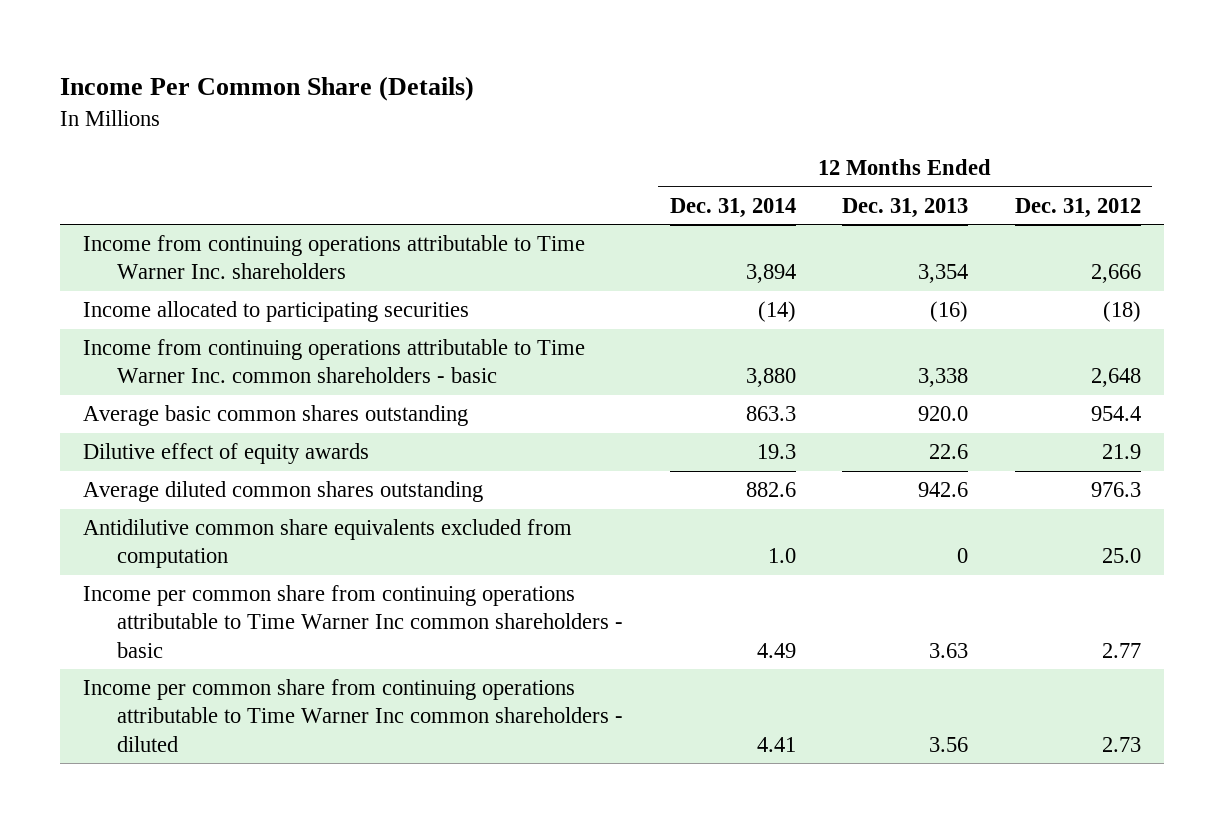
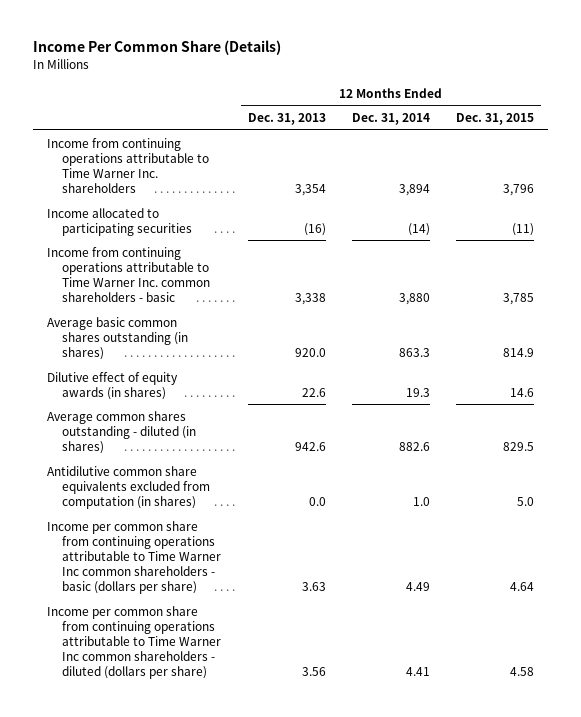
[1014,197,1141,218] Dec. 31, 2012 -> none
none -> [456,113,535,126] Dec. 31, 2015
[83,405,469,427] Average basic common shares outstanding -> [46,316,189,360] Average basic common shares outstanding (in shares)
[83,443,370,465] Dilutive effect of equity awards -> [46,371,178,400] Dilutive effect of equity awards (in shares)
[83,481,484,503] Average diluted common shares outstanding -> [46,410,197,454] Average common shares outstanding - diluted (in shares)
[83,519,573,569] Antidilutive common share equivalents excluded from computation -> [46,465,211,509] Antidilutive common share equivalents excluded from computation (in shares)
[957,548,969,564] 0 -> [308,496,326,506] 0.0
[83,585,623,658] Income per common share from continuing operations attributable to Time Warner Inc common shareholders - basic -> [46,520,222,595] Income per common share from continuing operations attributable to Time Warner Inc common shareholders - basic (dollars per share)
[83,679,623,752] Income per common share from continuing operations attributable to Time Warner Inc common shareholders - diluted -> [46,605,222,680] Income per common share from continuing operations attributable to Time Warner Inc common shareholders - diluted (dollars per share)

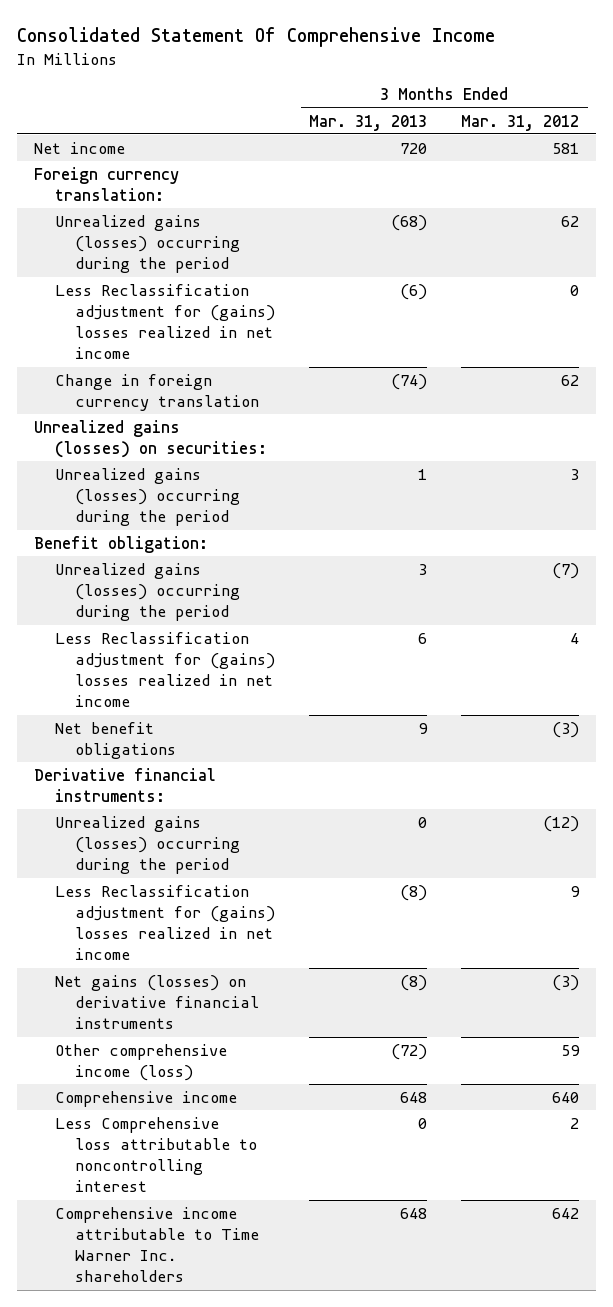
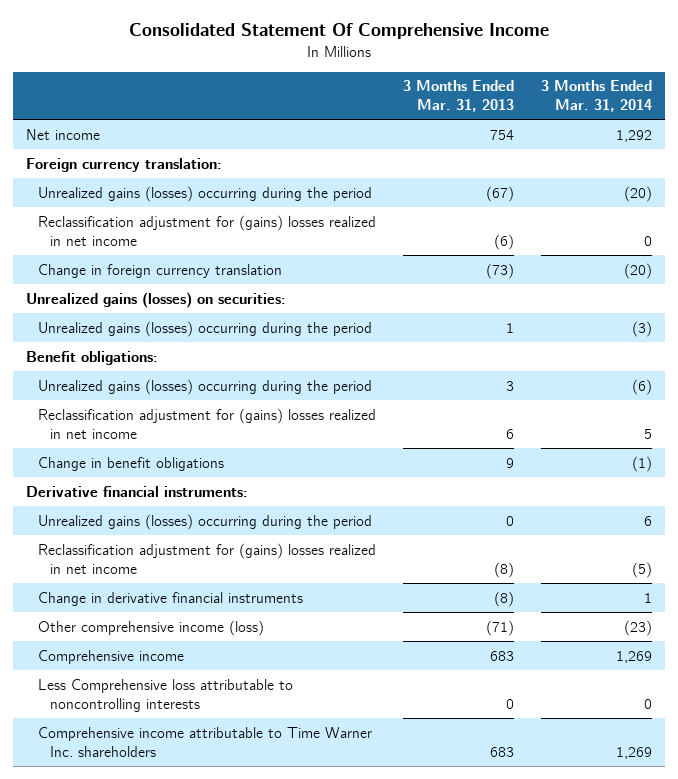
[461,114,580,131] Mar. 31, 2012 -> none
none -> [540,80,652,113] 3 Months Ended Mar. 31, 2014
[400,142,428,154] 720 -> [489,129,514,140] 754
[391,214,428,231] (68) -> [485,185,514,202] (67)
[54,283,276,360] Less Reclassification adjustment for (gains) losses realized in net income -> [37,214,376,246] Reclassification adjustment for (gains) losses realized in net income
[391,373,428,390] (74) -> [485,262,514,279] (73)
[33,535,208,553] Benefit obligation: -> [26,350,159,365] Benefit obligations:
[54,631,276,708] Less Reclassification adjustment for (gains) losses realized in net income -> [37,407,376,439] Reclassification adjustment for (gains) losses realized in net income
[54,721,177,760] Net benefit obligations -> [37,456,224,471] Change in benefit obligations
[54,884,276,961] Less Reclassification adjustment for (gains) losses realized in net income -> [37,542,376,574] Reclassification adjustment for (gains) losses realized in net income
[54,974,260,1030] Net gains (losses) on derivative financial instruments -> [37,591,303,606] Change in derivative financial instruments
[391,1043,428,1060] (72) -> [485,619,514,636] (71)
[400,1091,428,1103] 648 -> [489,650,514,661] 683
[54,1116,258,1193] Less Comprehensive loss attributable to noncontrolling interest -> [37,678,293,712] Less Comprehensive loss attributable to noncontrolling interests
[400,1207,428,1219] 648 -> [489,746,514,757] 683

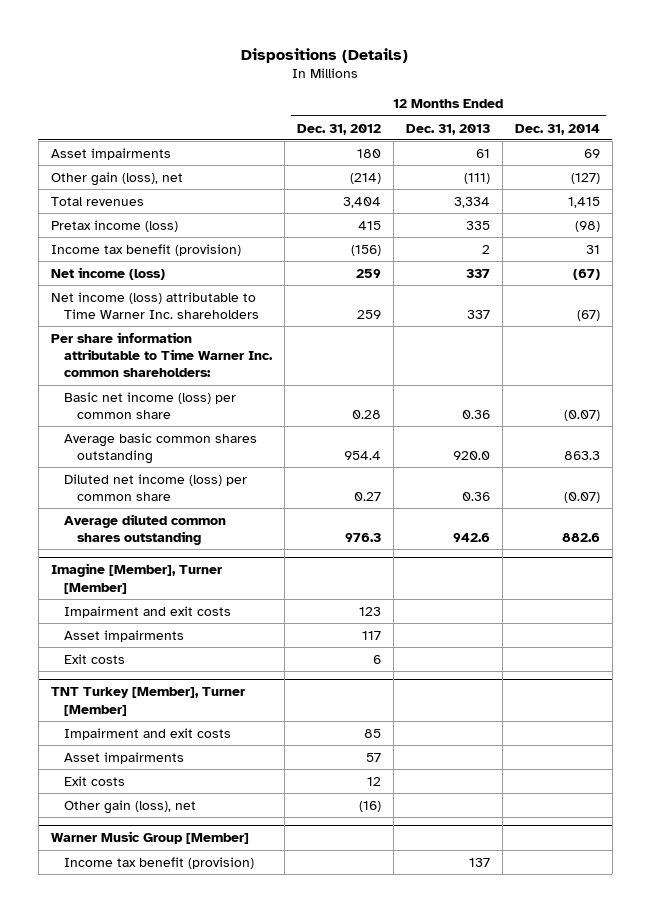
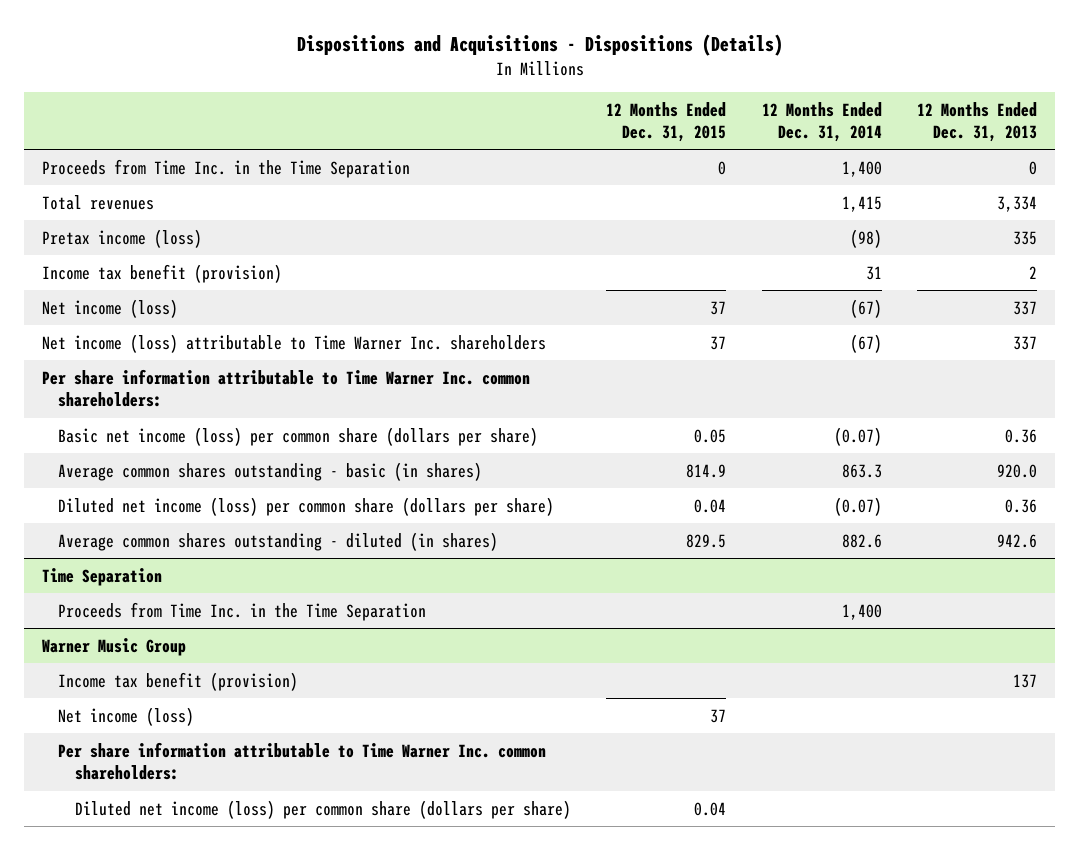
[241,47,409,63] Dispositions (Details) -> [296,34,783,57] Dispositions and Acquisitions - Dispositions (Details)
[296,123,381,135] Dec. 31, 2012 -> none
none -> [606,101,727,142] 12 Months Ended Dec. 31, 2015
[50,147,171,160] Asset impairments -> none
[50,171,183,186] Other gain (loss), net -> none
none -> [41,158,410,178] Proceeds from Time Inc. in the Time Separation
[50,563,222,594] Imagine [Member], Turner [Member] -> none
[64,605,232,618] Impairment and exit costs -> none
[64,629,185,642] Asset impairments -> none
[64,653,126,664] Exit costs -> none
[50,687,245,716] TNT Turkey [Member], Turner [Member] -> none
[64,727,232,740] Impairment and exit costs -> none
[64,751,185,764] Asset impairments -> none
[64,775,126,786] Exit costs -> none
[64,799,197,814] Other gain (loss), net -> none
[64,391,237,420] Basic net income (loss) per common share -> [58,426,539,446] Basic net income (loss) per common share (dollars per share)
[64,432,258,465] Average basic common shares outstanding -> [58,461,483,481] Average common shares outstanding - basic (in shares)
[64,473,248,502] Diluted net income (loss) per common share -> [58,496,555,516] Diluted net income (loss) per common share (dollars per share)
[64,513,227,546] Average diluted common shares outstanding -> [58,531,499,551] Average common shares outstanding - diluted (in shares)
none -> [41,567,162,586] Time Separation
none -> [58,601,427,621] Proceeds from Time Inc. in the Time Separation
[50,831,249,845] Warner Music Group [Member] -> [41,637,186,656] Warner Music Group
none -> [58,706,195,726] Net income (loss)
none -> [58,741,547,780] Per share information attributable to Time Warner Inc. common shareholders:
none -> [74,799,571,819] Diluted net income (loss) per common share (dollars per share)

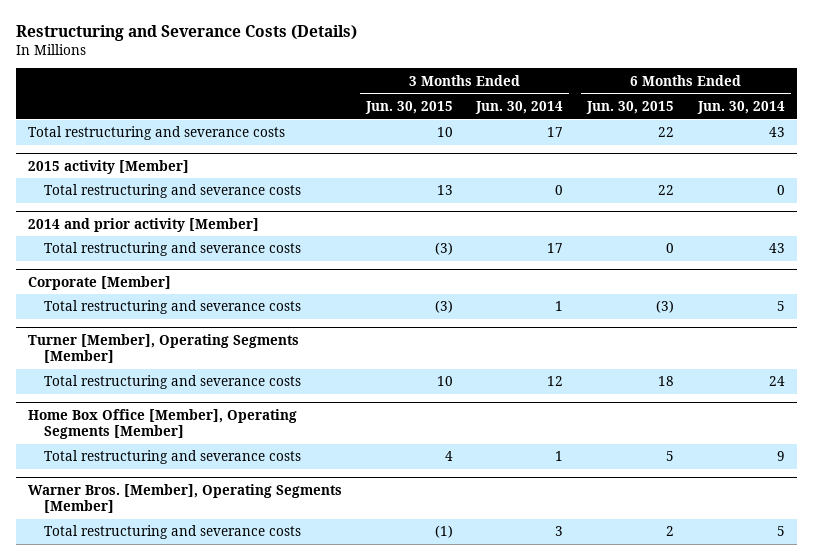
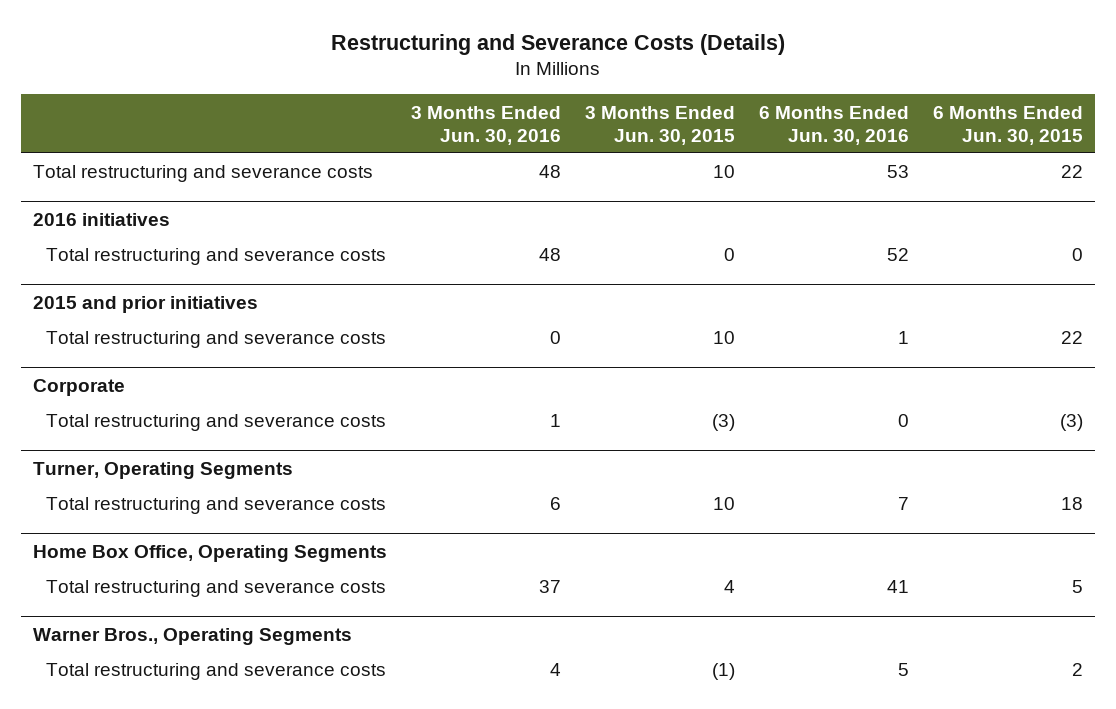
[475,100,564,114] Jun. 30, 2014 -> none
[696,100,785,114] Jun. 30, 2014 -> none
none -> [410,105,561,145] 3 Months Ended Jun. 30, 2016
none -> [758,105,909,145] 6 Months Ended Jun. 30, 2016
[28,159,190,174] 2015 activity [Member] -> [32,212,170,226] 2016 initiatives
[436,185,453,196] 13 -> [723,248,735,262] 0
[658,185,675,196] 22 -> [1071,248,1083,262] 0
[28,217,260,232] 2014 and prior activity [Member] -> [32,295,258,313] 2015 and prior initiatives
[434,242,453,256] (3) -> [712,331,735,345] 10
[666,243,675,254] 0 -> [1060,331,1083,345] 22
[28,275,172,290] Corporate [Member] -> [32,378,125,396] Corporate
[28,333,300,364] Turner [Member], Operating Segments [Member] -> [32,461,293,479] Turner, Operating Segments
[28,408,298,440] Home Box Office [Member], Operating Segments [Member] -> [32,544,387,562] Home Box Office, Operating Segments
[28,483,343,514] Warner Bros. [Member], Operating Segments [Member] -> [32,627,352,645] Warner Bros., Operating Segments

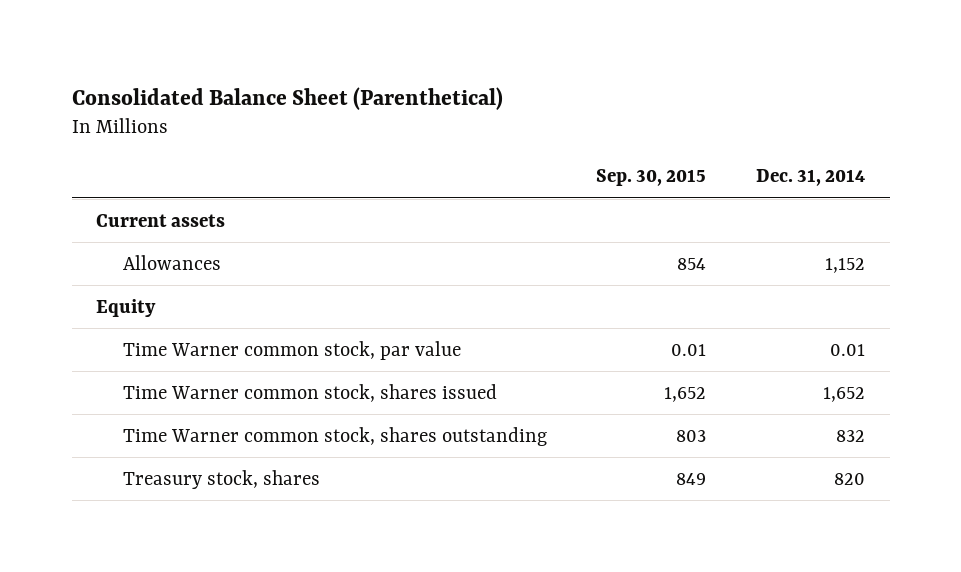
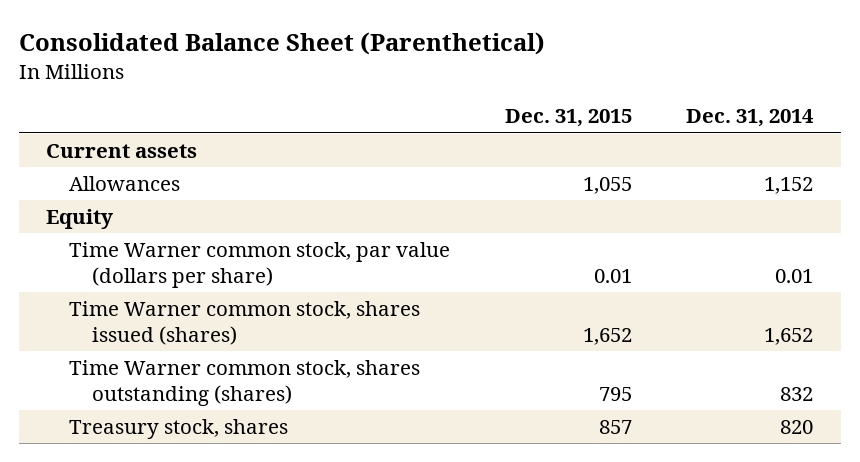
[596,169,707,187] Sep. 30, 2015 -> none
none -> [504,109,632,128] Dec. 31, 2015
[122,340,461,360] Time Warner common stock, par value -> [69,241,451,288] Time Warner common stock, par value (dollars per share)
[122,383,497,402] Time Warner common stock, shares issued -> [69,300,421,345] Time Warner common stock, shares issued (shares)
[122,426,547,446] Time Warner common stock, shares outstanding -> [69,359,421,406] Time Warner common stock, shares outstanding (shares)

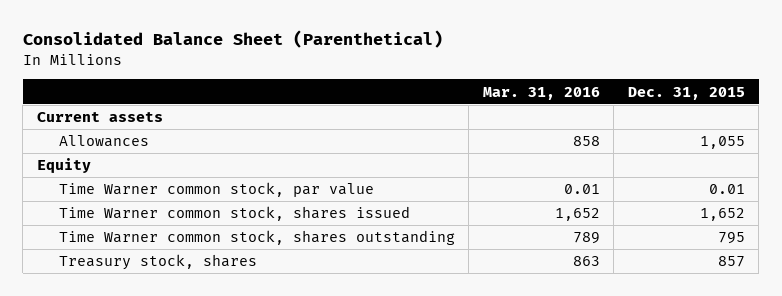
[686,109,815,128] Dec. 31, 2014 -> none
none -> [482,86,600,100] Mar. 31, 2016
[69,241,451,288] Time Warner common stock, par value (dollars per share) -> [58,182,374,198] Time Warner common stock, par value
[69,300,421,345] Time Warner common stock, shares issued (shares) -> [58,206,410,222] Time Warner common stock, shares issued
[69,359,421,406] Time Warner common stock, shares outstanding (shares) -> [58,230,455,246] Time Warner common stock, shares outstanding

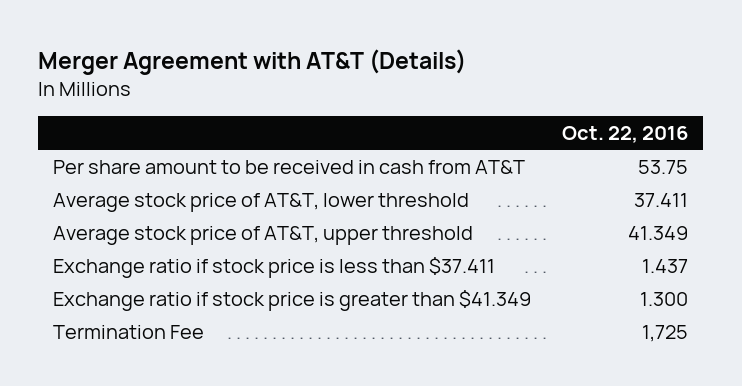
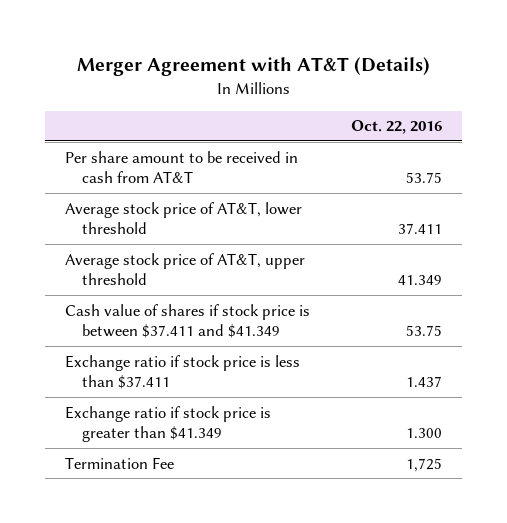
none -> [65,303,311,339] Cash value of shares if stock price is between $37.411 and $41.349

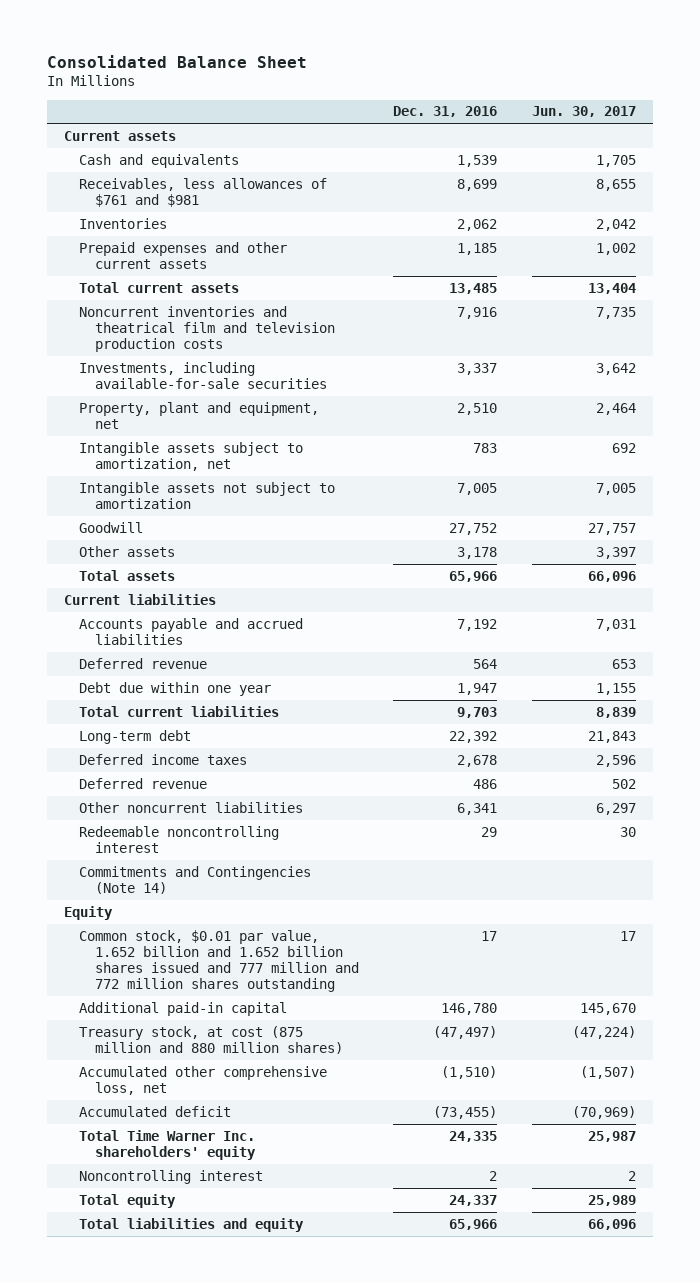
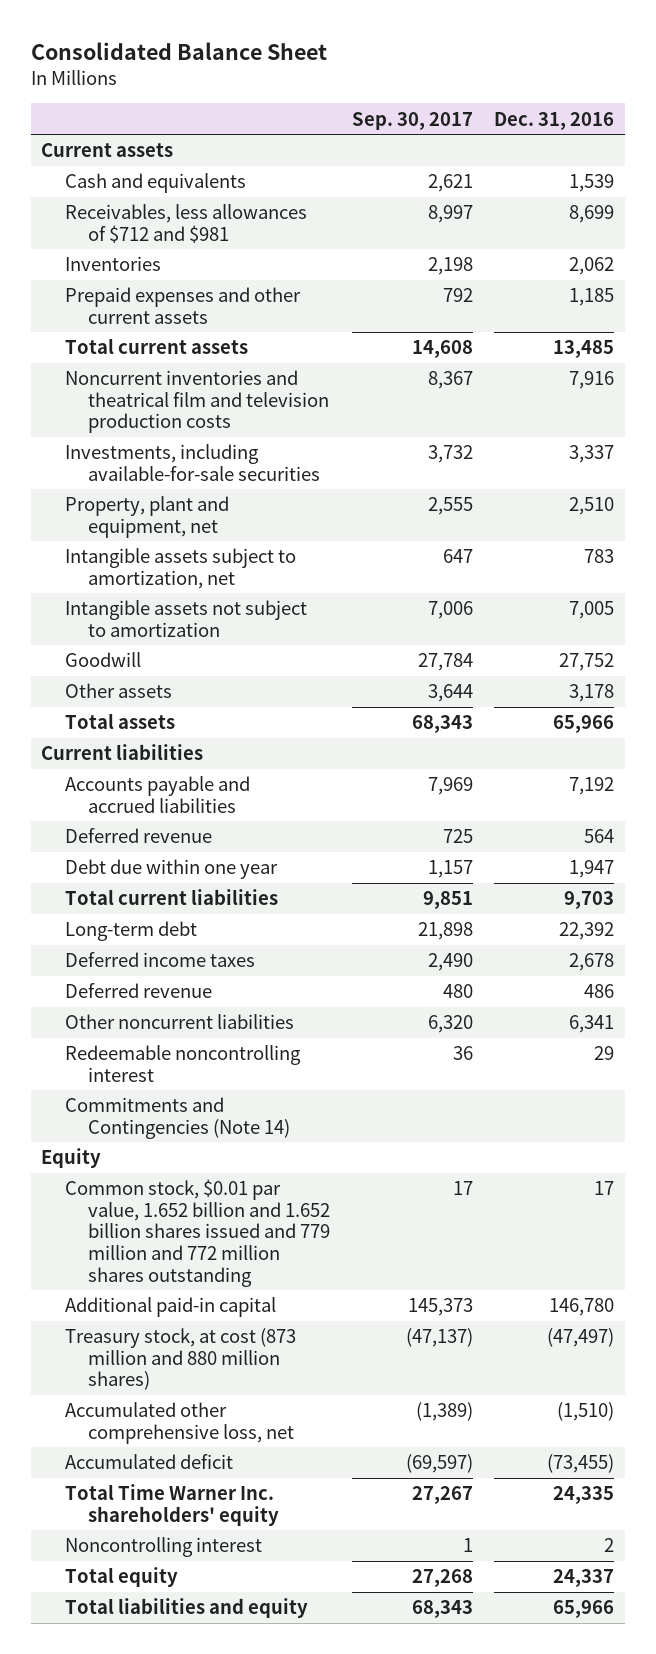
[532,106,637,118] Jun. 30, 2017 -> none
none -> [351,111,473,130] Sep. 30, 2017
[79,177,328,207] Receivables, less allowances of $761 and $981 -> [64,204,307,243] Receivables, less allowances of $712 and $981
[79,929,359,992] Common stock, $0.01 par value, 1.652 billion and 1.652 billion shares issued and 777 million and 772 million shares outstanding -> [64,1179,331,1287] Common stock, $0.01 par value, 1.652 billion and 1.652 billion shares issued and 779 million and 772 million shares outstanding
[79,1025,343,1054] Treasury stock, at cost (875 million and 880 million shares) -> [64,1328,296,1391] Treasury stock, at cost (873 million and 880 million shares)

